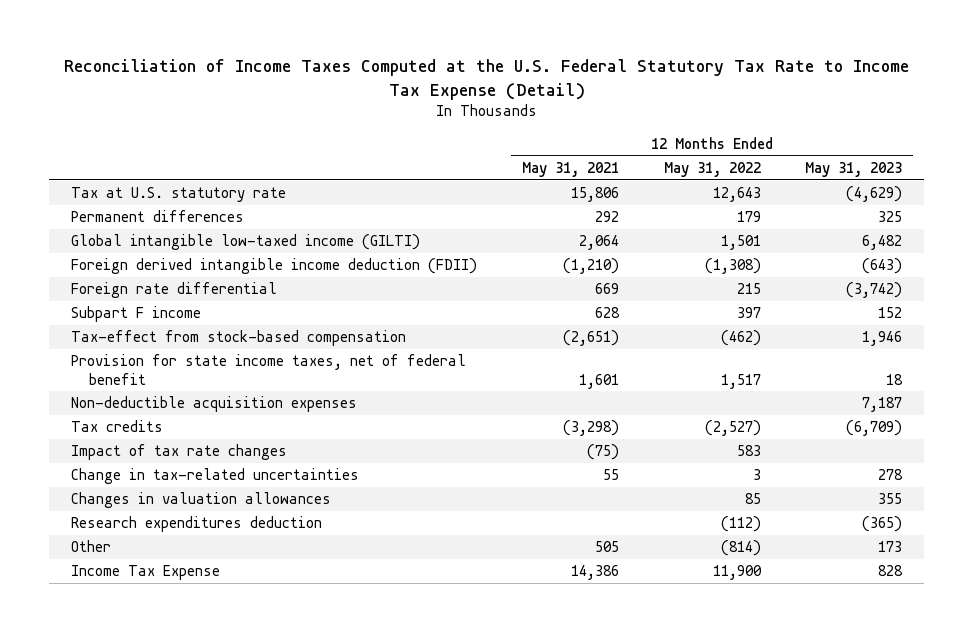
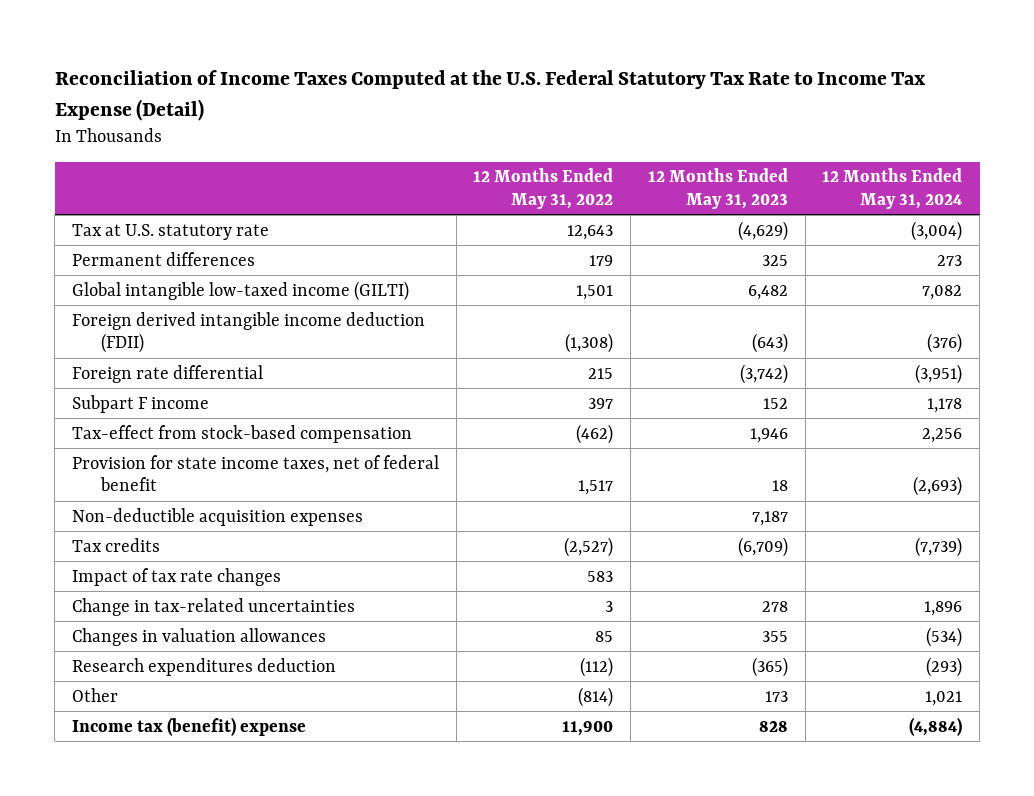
[521,162,619,178] May 31, 2021 -> none
none -> [822,168,963,210] 12 Months Ended May 31, 2024
[71,565,221,581] Income Tax Expense -> [71,716,306,736] Income tax (benefit) expense

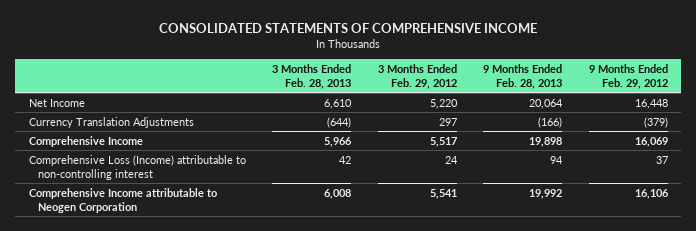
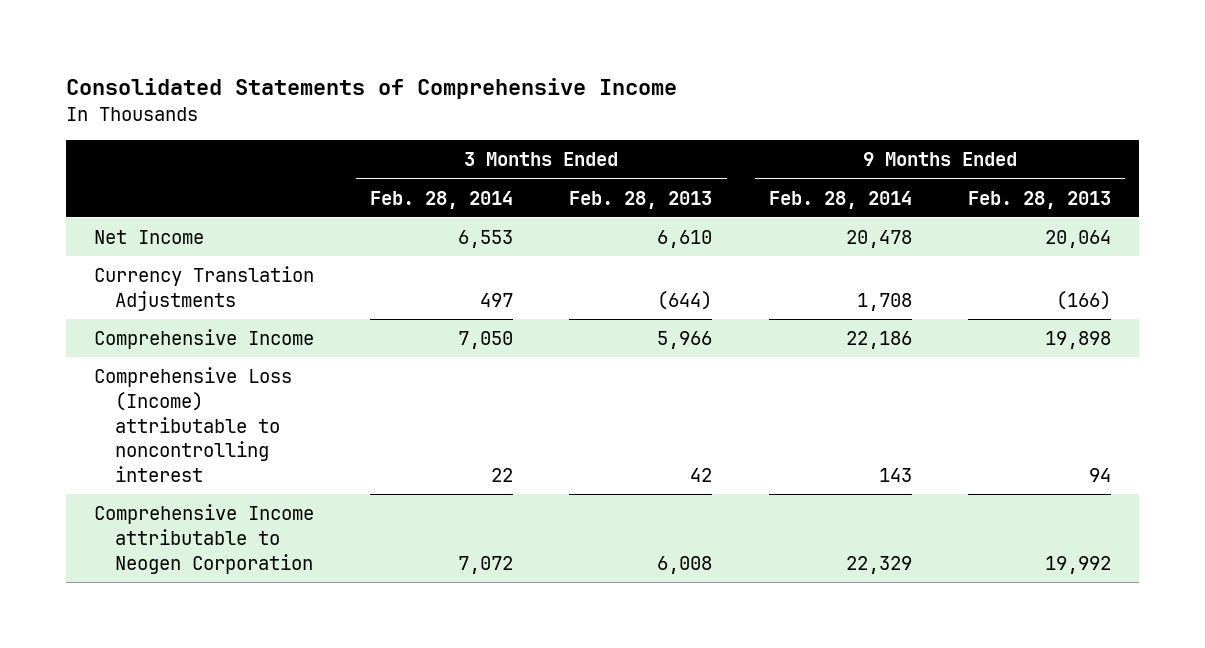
[159,22,538,33] CONSOLIDATED STATEMENTS OF COMPREHENSIVE INCOME -> [65,78,677,100] Consolidated Statements of Comprehensive Income
[377,63,457,89] 3 Months Ended Feb. 29, 2012 -> none
[588,63,668,89] 9 Months Ended Feb. 29, 2012 -> none
none -> [370,190,514,209] Feb. 28, 2014
none -> [768,190,912,209] Feb. 28, 2014
[28,154,246,180] Comprehensive Loss (Income) attributable to non-controlling interest -> [93,367,292,483] Comprehensive Loss (Income) attributable to noncontrolling interest

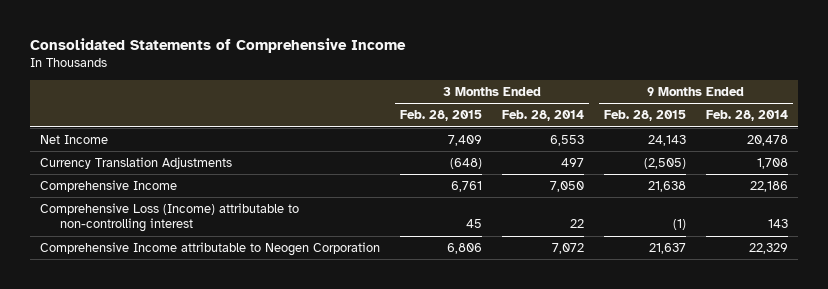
[569,190,713,209] Feb. 28, 2013 -> none
[968,190,1112,209] Feb. 28, 2013 -> none
none -> [400,110,483,122] Feb. 28, 2015
none -> [604,110,687,122] Feb. 28, 2015
[93,367,292,483] Comprehensive Loss (Income) attributable to noncontrolling interest -> [40,202,300,233] Comprehensive Loss (Income) attributable to non-controlling interest

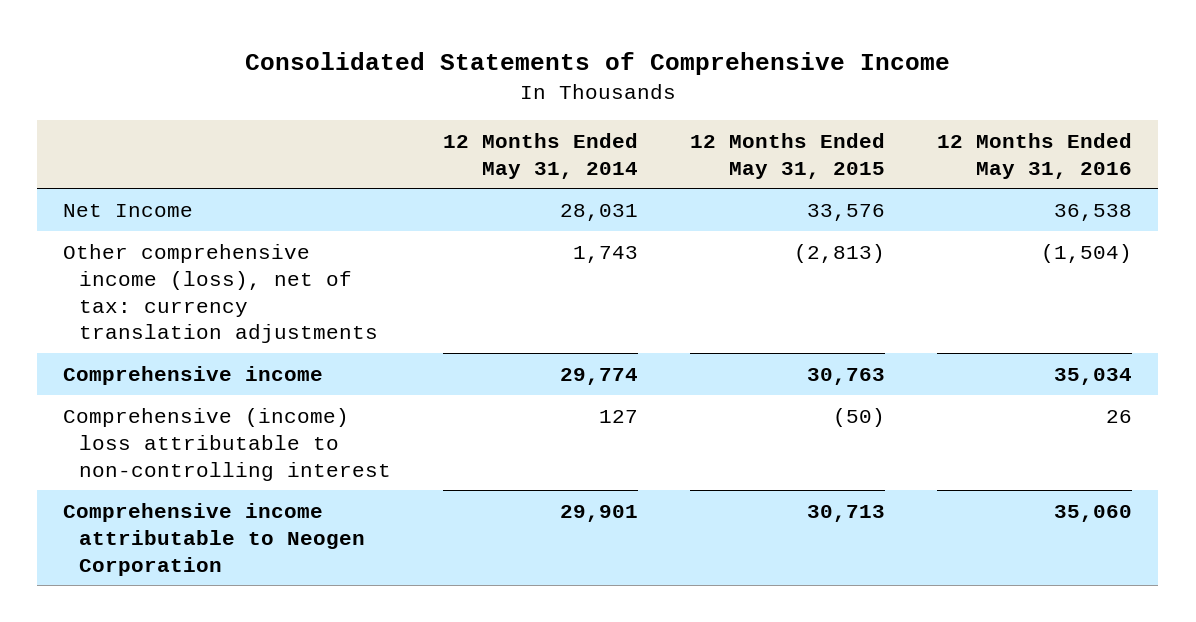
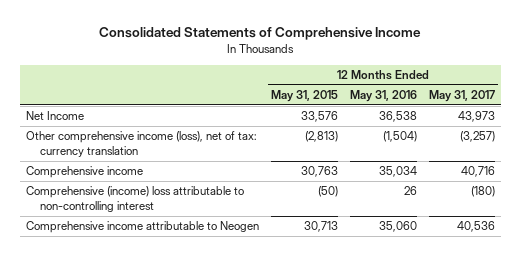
[443,132,639,179] 12 Months Ended May 31, 2014 -> none
none -> [428,89,495,102] May 31, 2017
[63,243,379,344] Other comprehensive income (loss), net of tax: currency translation adjustments -> [25,131,257,158] Other comprehensive income (loss), net of tax: currency translation
[63,502,366,576] Comprehensive income attributable to Neogen Corporation -> [25,221,259,234] Comprehensive income attributable to Neogen

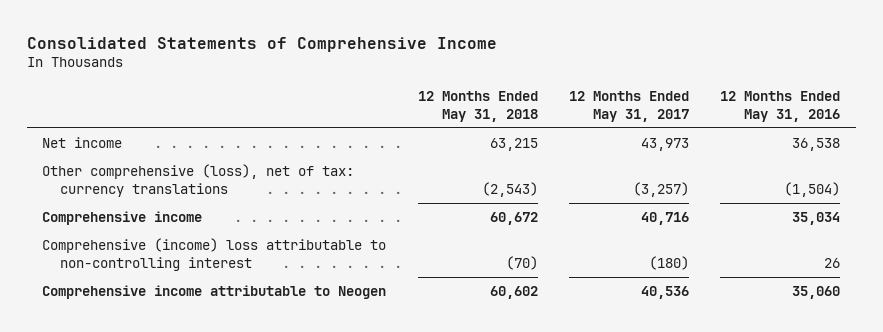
[270,89,338,102] May 31, 2015 -> none
none -> [417,90,538,122] 12 Months Ended May 31, 2018
[25,111,84,121] Net Income -> [42,137,123,149] Net income
[25,131,257,158] Other comprehensive income (loss), net of tax: currency translation -> [42,164,355,198] Other comprehensive (loss), net of tax: currency translations

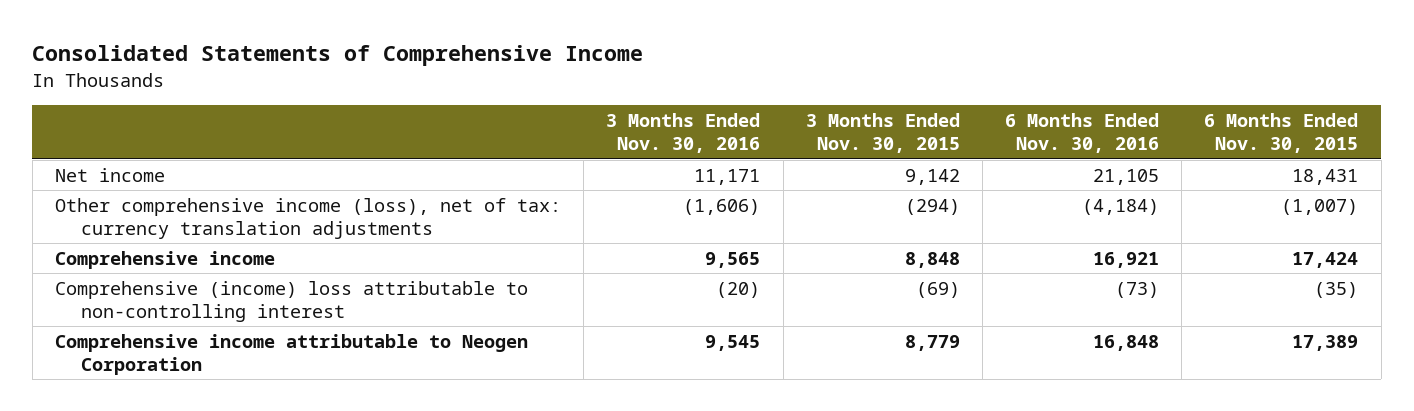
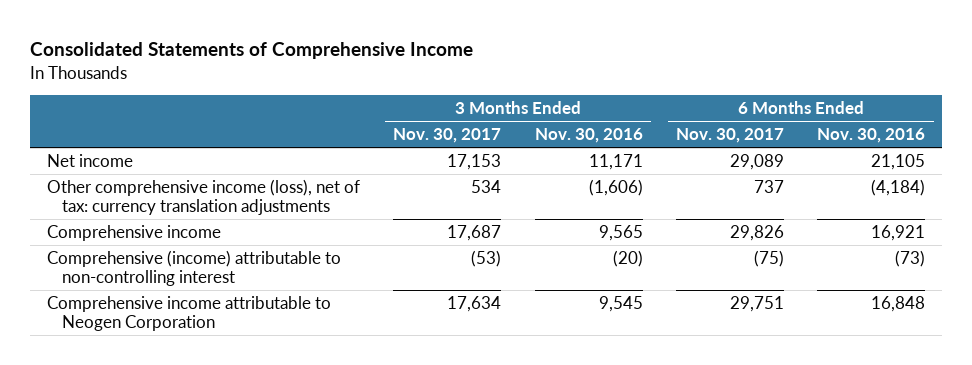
[805,112,960,154] 3 Months Ended Nov. 30, 2015 -> none
[1204,112,1359,154] 6 Months Ended Nov. 30, 2015 -> none
none -> [393,128,502,144] Nov. 30, 2017
none -> [676,128,785,144] Nov. 30, 2017
[55,280,529,323] Comprehensive (income) loss attributable to non-controlling interest -> [47,249,342,287] Comprehensive (income) attributable to non-controlling interest

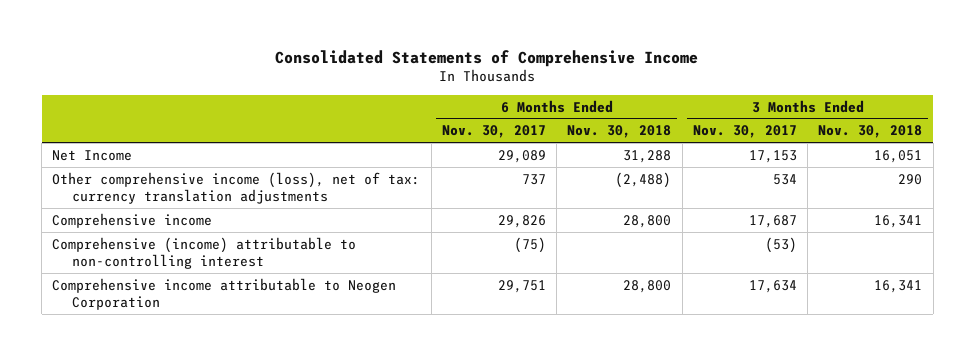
[534,128,643,144] Nov. 30, 2016 -> none
[817,128,926,144] Nov. 30, 2016 -> none
none -> [567,125,672,139] Nov. 30, 2018
none -> [818,125,923,139] Nov. 30, 2018
[47,153,134,167] Net income -> [52,149,133,161] Net Income

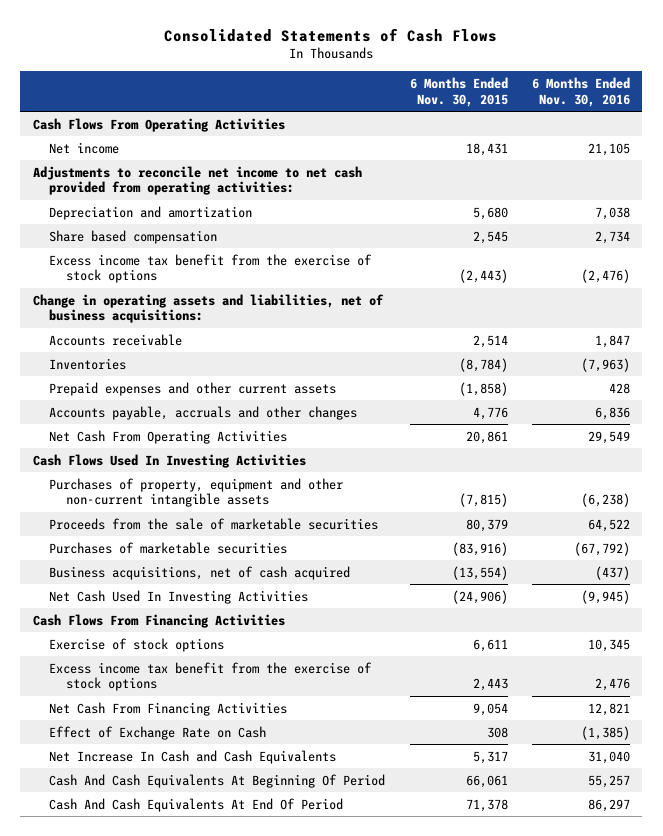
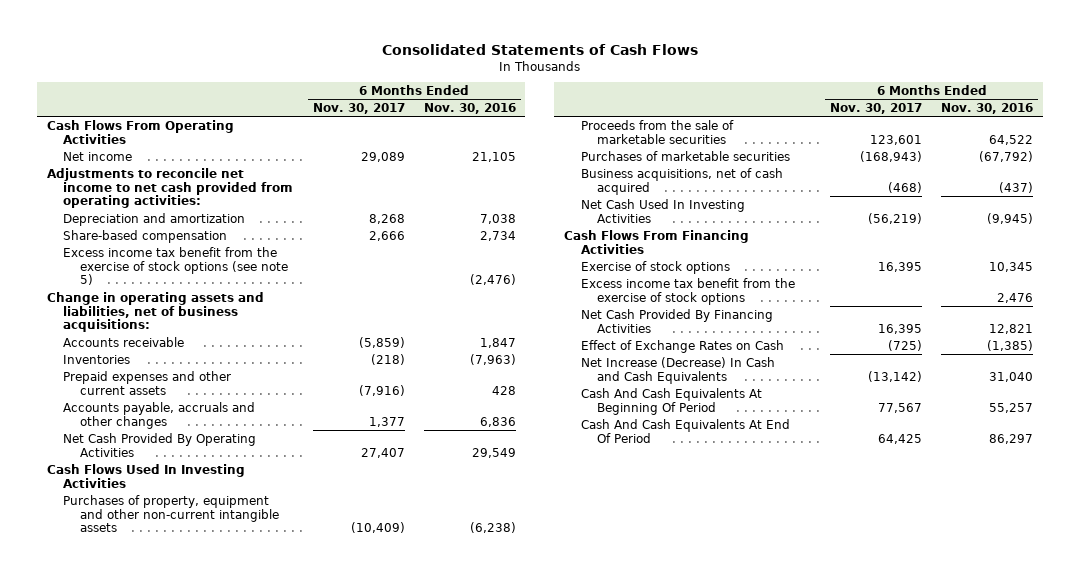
[409,77,508,107] 6 Months Ended Nov. 30, 2015 -> none
none -> [312,103,405,115] Nov. 30, 2017
[49,229,218,244] Share based compensation -> [63,229,228,243] Share-based compensation
[49,253,373,284] Excess income tax benefit from the exercise of stock options -> [63,246,288,286] Excess income tax benefit from the exercise of stock options (see note 5)
[49,429,288,444] Net Cash From Operating Activities -> [63,432,257,457] Net Cash Provided By Operating Activities
[49,701,288,716] Net Cash From Financing Activities -> [580,308,773,333] Net Cash Provided By Financing Activities
[49,725,267,740] Effect of Exchange Rate on Cash -> [580,339,784,353] Effect of Exchange Rates on Cash
[49,749,337,764] Net Increase In Cash and Cash Equivalents -> [580,356,775,384] Net Increase (Decrease) In Cash and Cash Equivalents

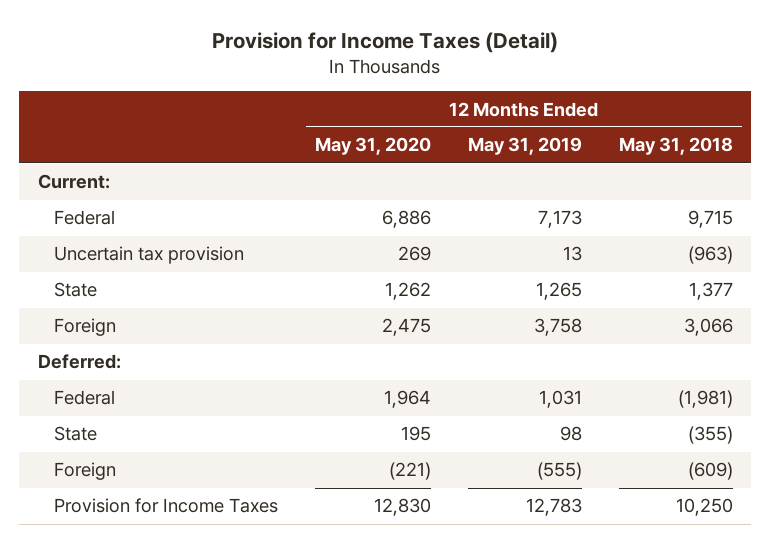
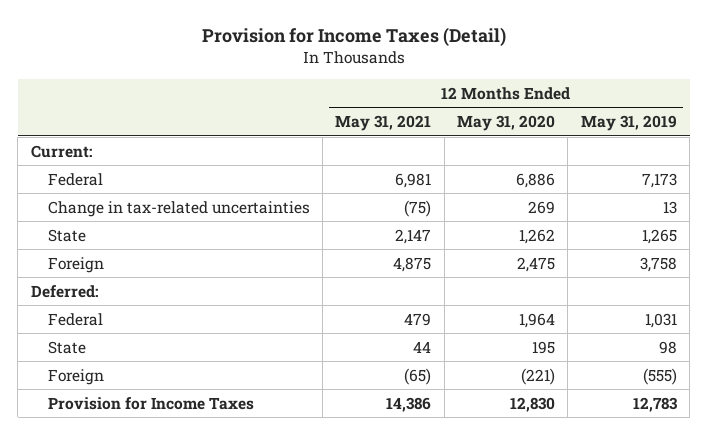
[618,137,733,156] May 31, 2018 -> none
none -> [335,115,432,132] May 31, 2021
[54,246,245,265] Uncertain tax provision -> [47,200,310,217] Change in tax-related uncertainties

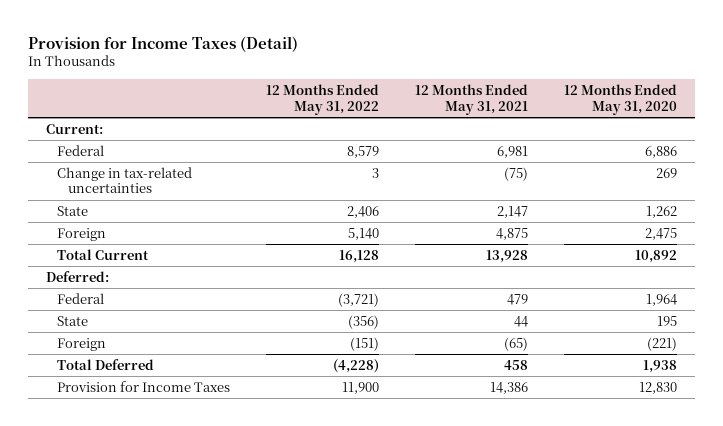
[580,115,677,132] May 31, 2019 -> none
none -> [265,84,379,115] 12 Months Ended May 31, 2022
none -> [57,248,150,260] Total Current
none -> [57,358,155,370] Total Deferred

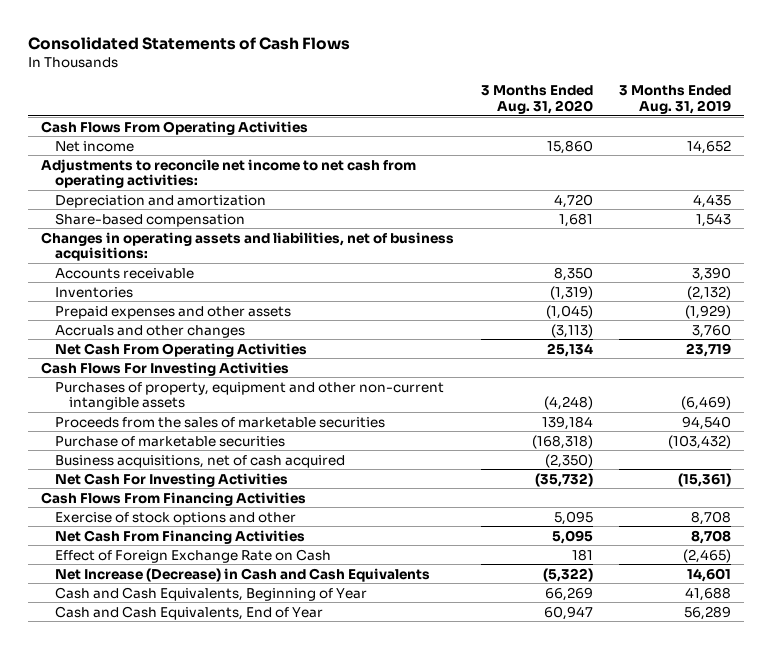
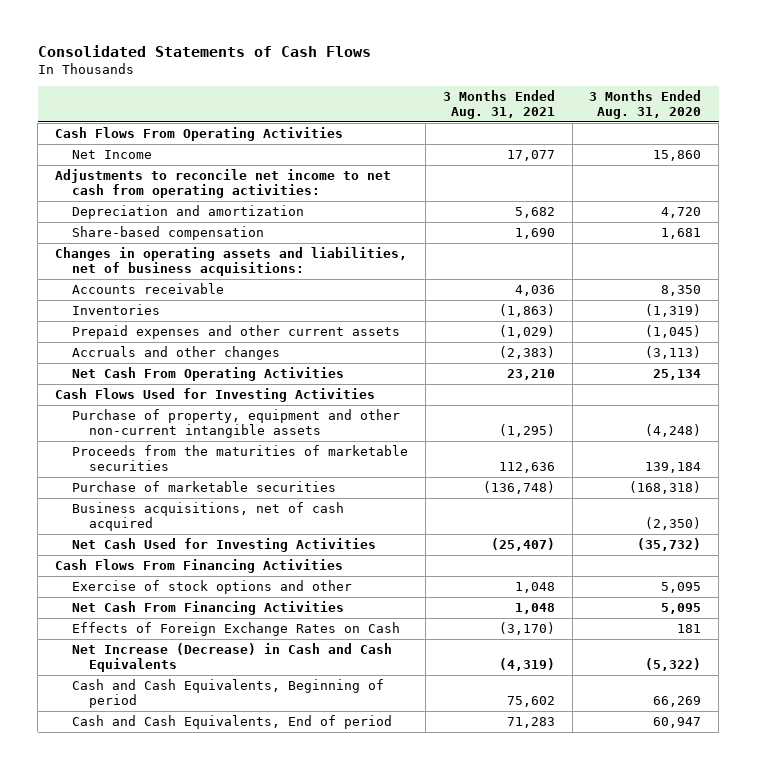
[619,85,732,114] 3 Months Ended Aug. 31, 2019 -> none
none -> [442,90,555,120] 3 Months Ended Aug. 31, 2021
[54,140,134,152] Net income -> [72,149,153,159] Net Income
[54,305,291,319] Prepaid expenses and other assets -> [72,324,401,339] Prepaid expenses and other current assets
[40,361,289,376] Cash Flows For Investing Activities -> [55,387,376,402] Cash Flows Used for Investing Activities
[54,381,444,411] Purchases of property, equipment and other non-current intangible assets -> [72,408,401,438] Purchase of property, equipment and other non-current intangible assets
[54,416,385,428] Proceeds from the sales of marketable securities -> [72,444,409,471] Proceeds from the maturities of marketable securities
[54,472,288,487] Net Cash For Investing Activities -> [72,537,377,552] Net Cash Used for Investing Activities
[54,548,331,563] Effect of Foreign Exchange Rate on Cash -> [72,621,401,636] Effects of Foreign Exchange Rates on Cash
[54,586,367,601] Cash and Cash Equivalents, Beginning of Year -> [72,678,385,708] Cash and Cash Equivalents, Beginning of period
[54,605,323,620] Cash and Cash Equivalents, End of Year -> [72,714,393,729] Cash and Cash Equivalents, End of period

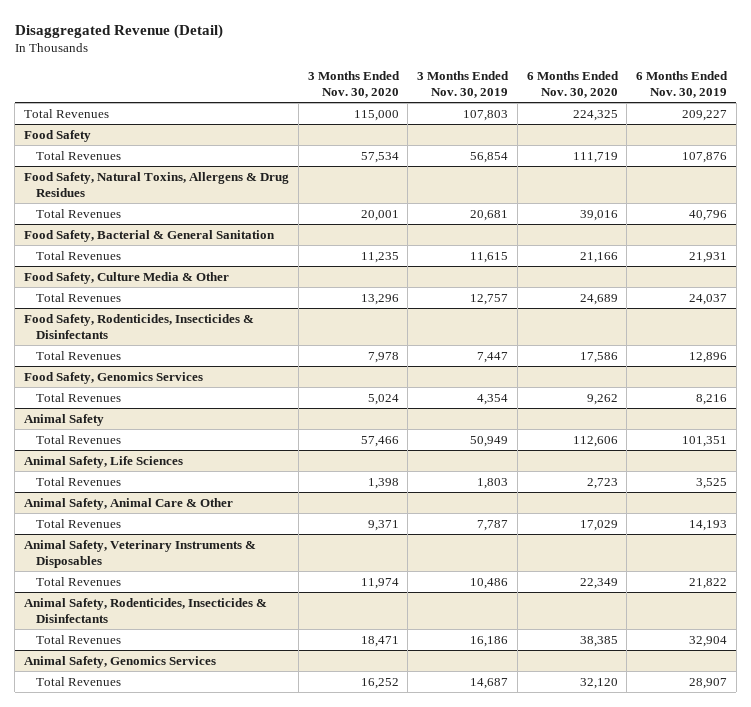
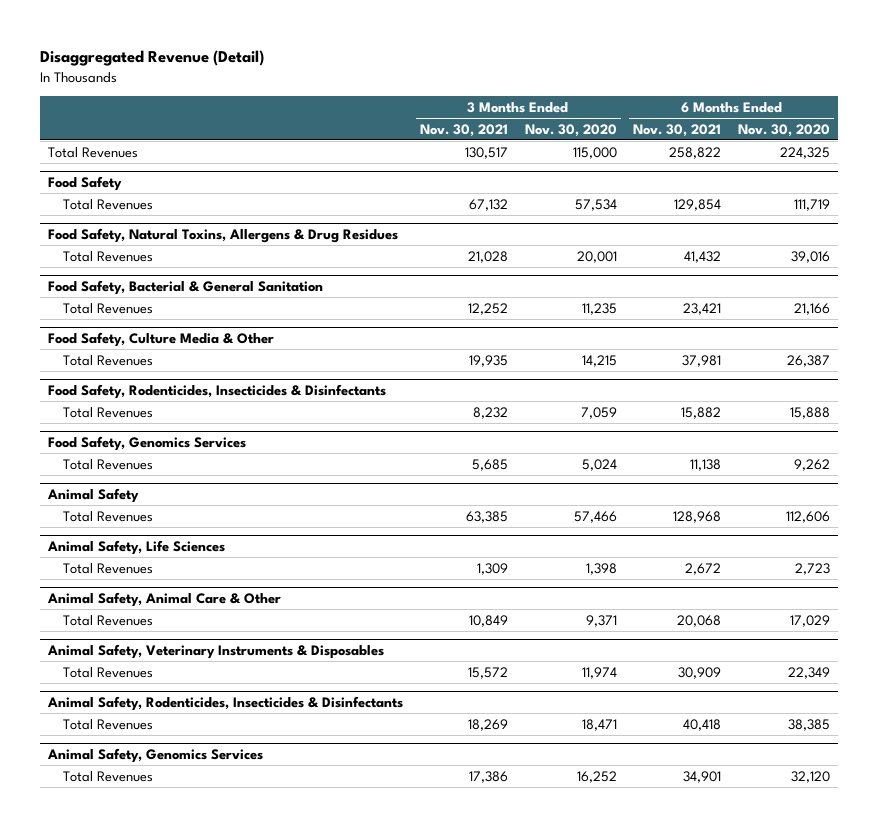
[417,71,510,98] 3 Months Ended Nov. 30, 2019 -> none
[636,71,729,98] 6 Months Ended Nov. 30, 2019 -> none
none -> [419,123,508,137] Nov. 30, 2021
none -> [633,123,722,137] Nov. 30, 2021
[360,293,399,305] 13,296 -> [581,354,617,367] 14,215
[579,293,618,305] 24,689 -> [786,354,830,367] 26,387
[367,351,399,363] 7,978 -> [580,406,617,419] 7,059
[579,351,618,363] 17,586 -> [789,406,830,419] 15,888

